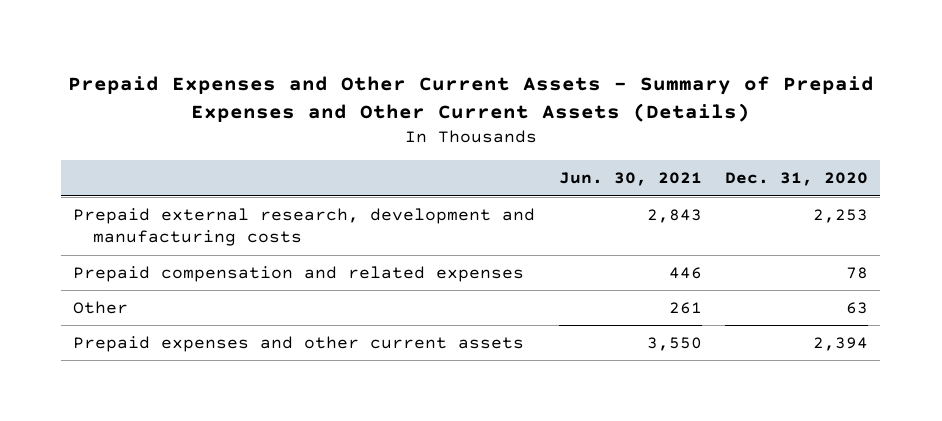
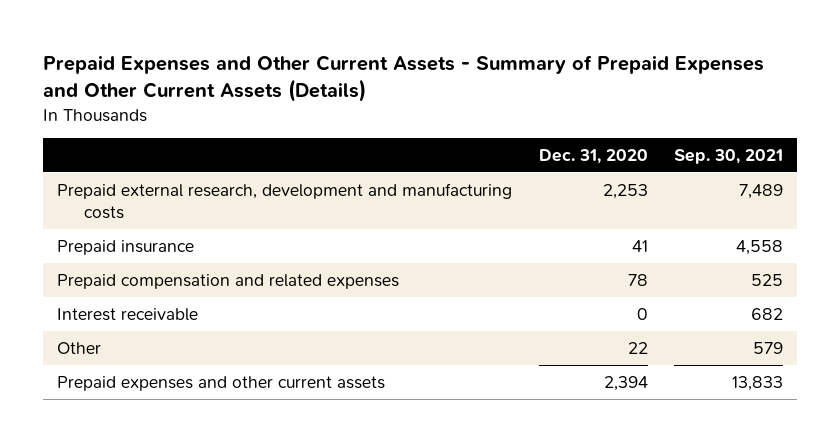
[558,172,702,187] Jun. 30, 2021 -> none
none -> [674,148,784,164] Sep. 30, 2021
none -> [56,239,194,255] Prepaid insurance
none -> [56,307,198,321] Interest receivable
[846,302,869,315] 63 -> [627,341,648,354] 22

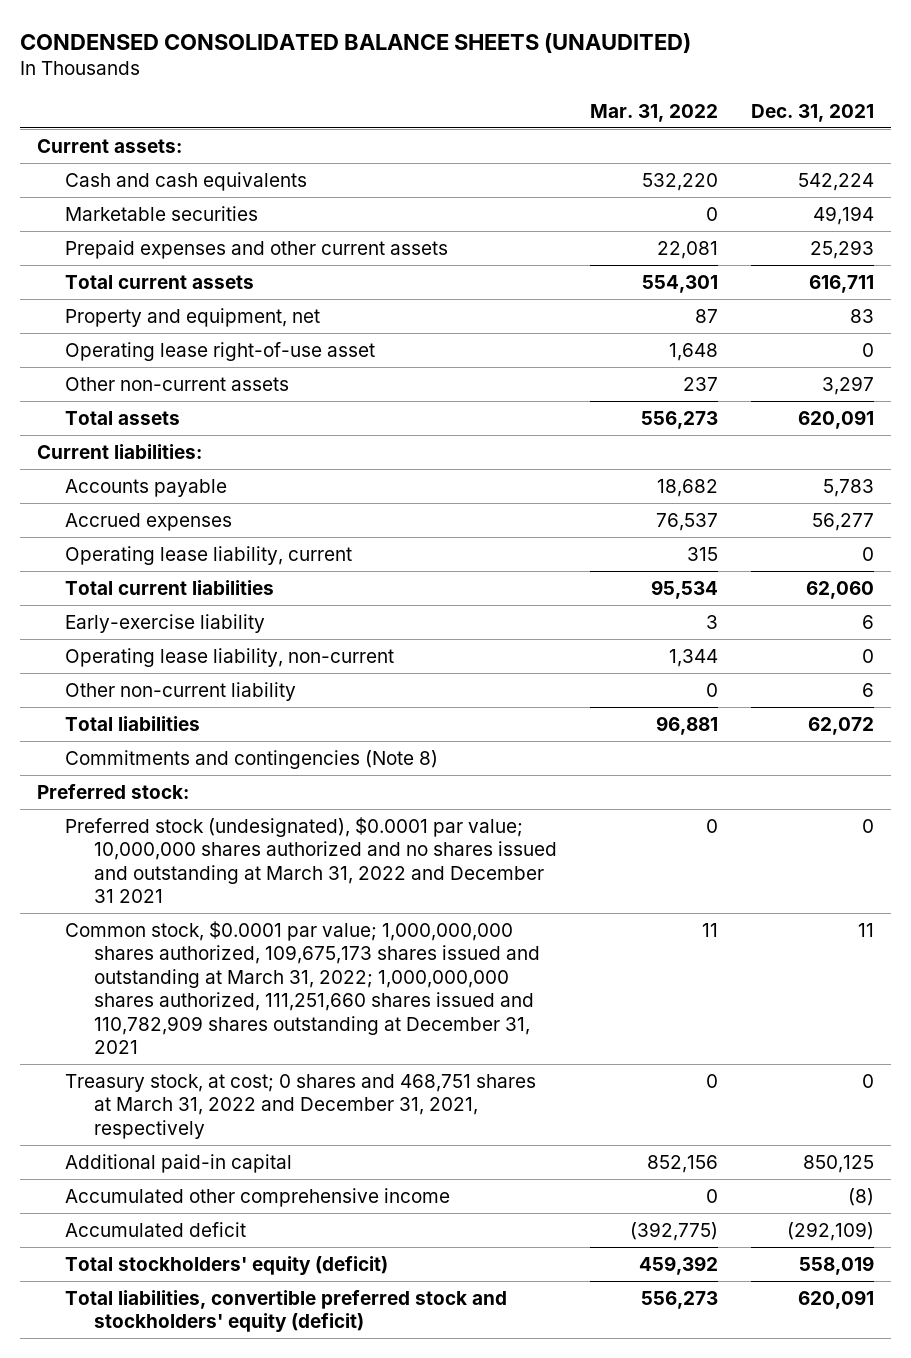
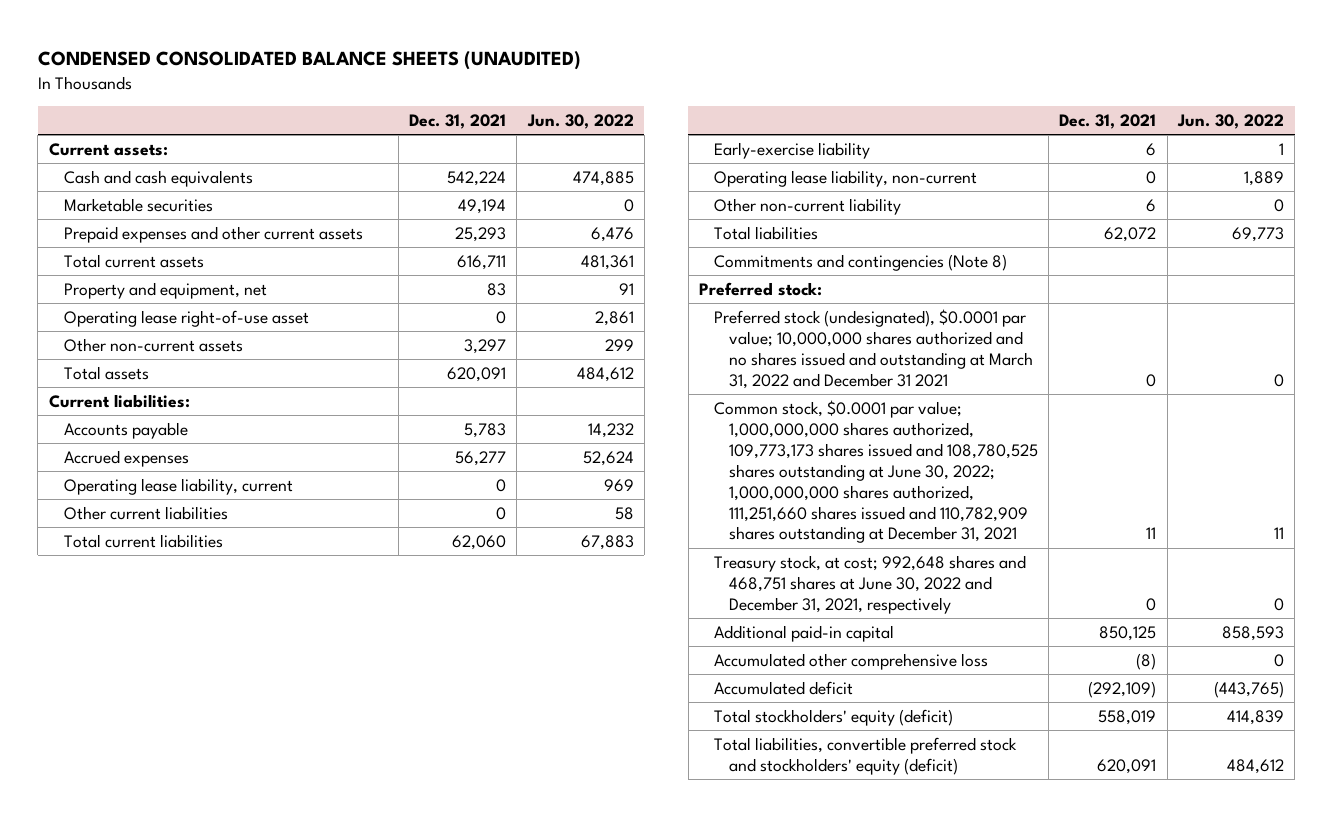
[590,104,719,123] Mar. 31, 2022 -> none
none -> [526,114,634,130] Jun. 30, 2022
none -> [63,505,228,520] Other current liabilities
[65,920,540,1055] Common stock, $0.0001 par value; 1,000,000,000 shares authorized, 109,675,173 shares issued and outstanding at March 31, 2022; 1,000,000,000 shares authorized, 111,251,660 shares issued and 110,782,909 shares outstanding at December 31, 2021 -> [713,399,1039,544] Common stock, $0.0001 par value; 1,000,000,000 shares authorized, 109,773,173 shares issued and 108,780,525 shares outstanding at June 30, 2022; 1,000,000,000 shares authorized, 111,251,660 shares issued and 110,782,909 shares outstanding at December 31, 2021
[65,1073,537,1139] Treasury stock, at cost; 0 shares and 468,751 shares at March 31, 2022 and December 31, 2021, respectively -> [713,554,1026,614] Treasury stock, at cost; 992,648 shares and 468,751 shares at June 30, 2022 and December 31, 2021, respectively
[65,1187,451,1207] Accumulated other comprehensive income -> [713,652,988,670] Accumulated other comprehensive loss

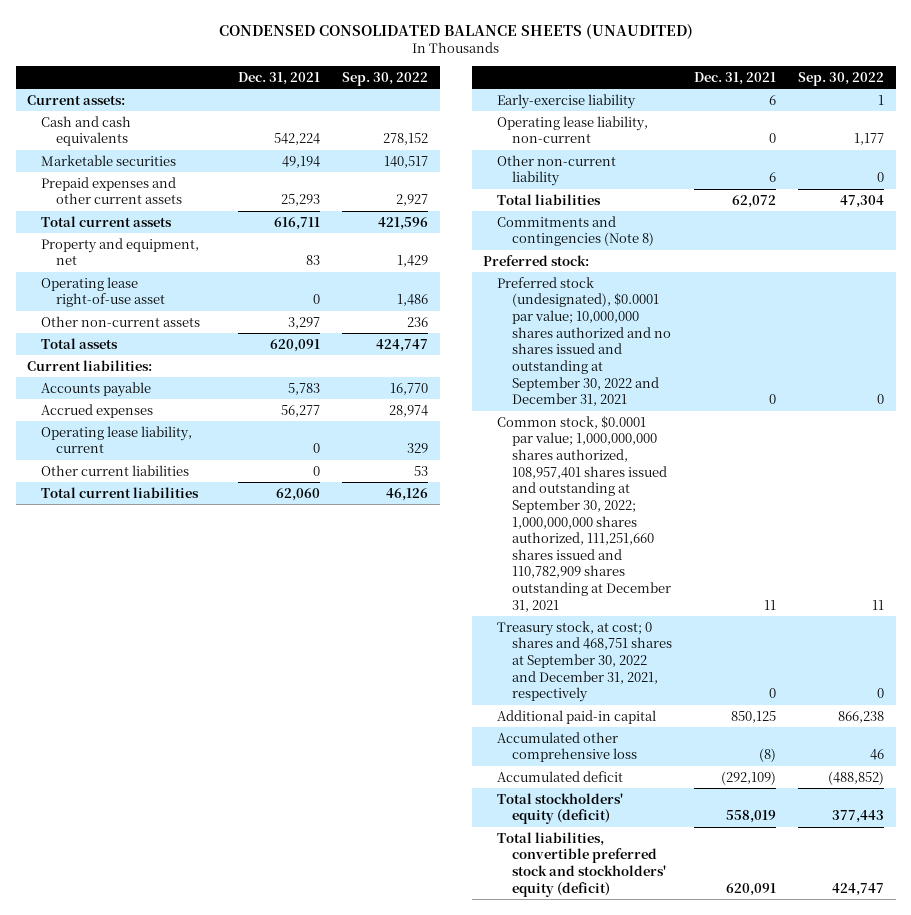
[526,114,634,130] Jun. 30, 2022 -> none
none -> [342,71,429,86] Sep. 30, 2022
[713,308,1034,389] Preferred stock (undesignated), $0.0001 par value; 10,000,000 shares authorized and no shares issued and outstanding at March 31, 2022 and December 31 2021 -> [497,276,671,407] Preferred stock (undesignated), $0.0001 par value; 10,000,000 shares authorized and no shares issued and outstanding at September 30, 2022 and December 31, 2021
[713,399,1039,544] Common stock, $0.0001 par value; 1,000,000,000 shares authorized, 109,773,173 shares issued and 108,780,525 shares outstanding at June 30, 2022; 1,000,000,000 shares authorized, 111,251,660 shares issued and 110,782,909 shares outstanding at December 31, 2021 -> [497,415,671,612] Common stock, $0.0001 par value; 1,000,000,000 shares authorized, 108,957,401 shares issued and outstanding at September 30, 2022; 1,000,000,000 shares authorized, 111,251,660 shares issued and 110,782,909 shares outstanding at December 31, 2021
[713,554,1026,614] Treasury stock, at cost; 992,648 shares and 468,751 shares at June 30, 2022 and December 31, 2021, respectively -> [497,620,672,703] Treasury stock, at cost; 0 shares and 468,751 shares at September 30, 2022 and December 31, 2021, respectively

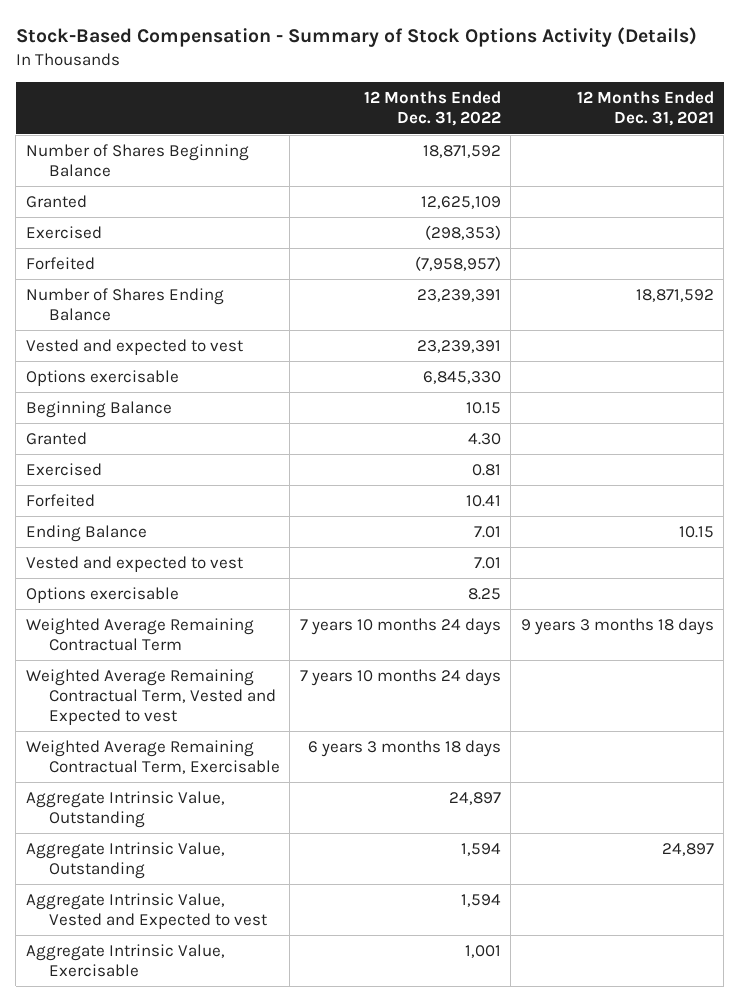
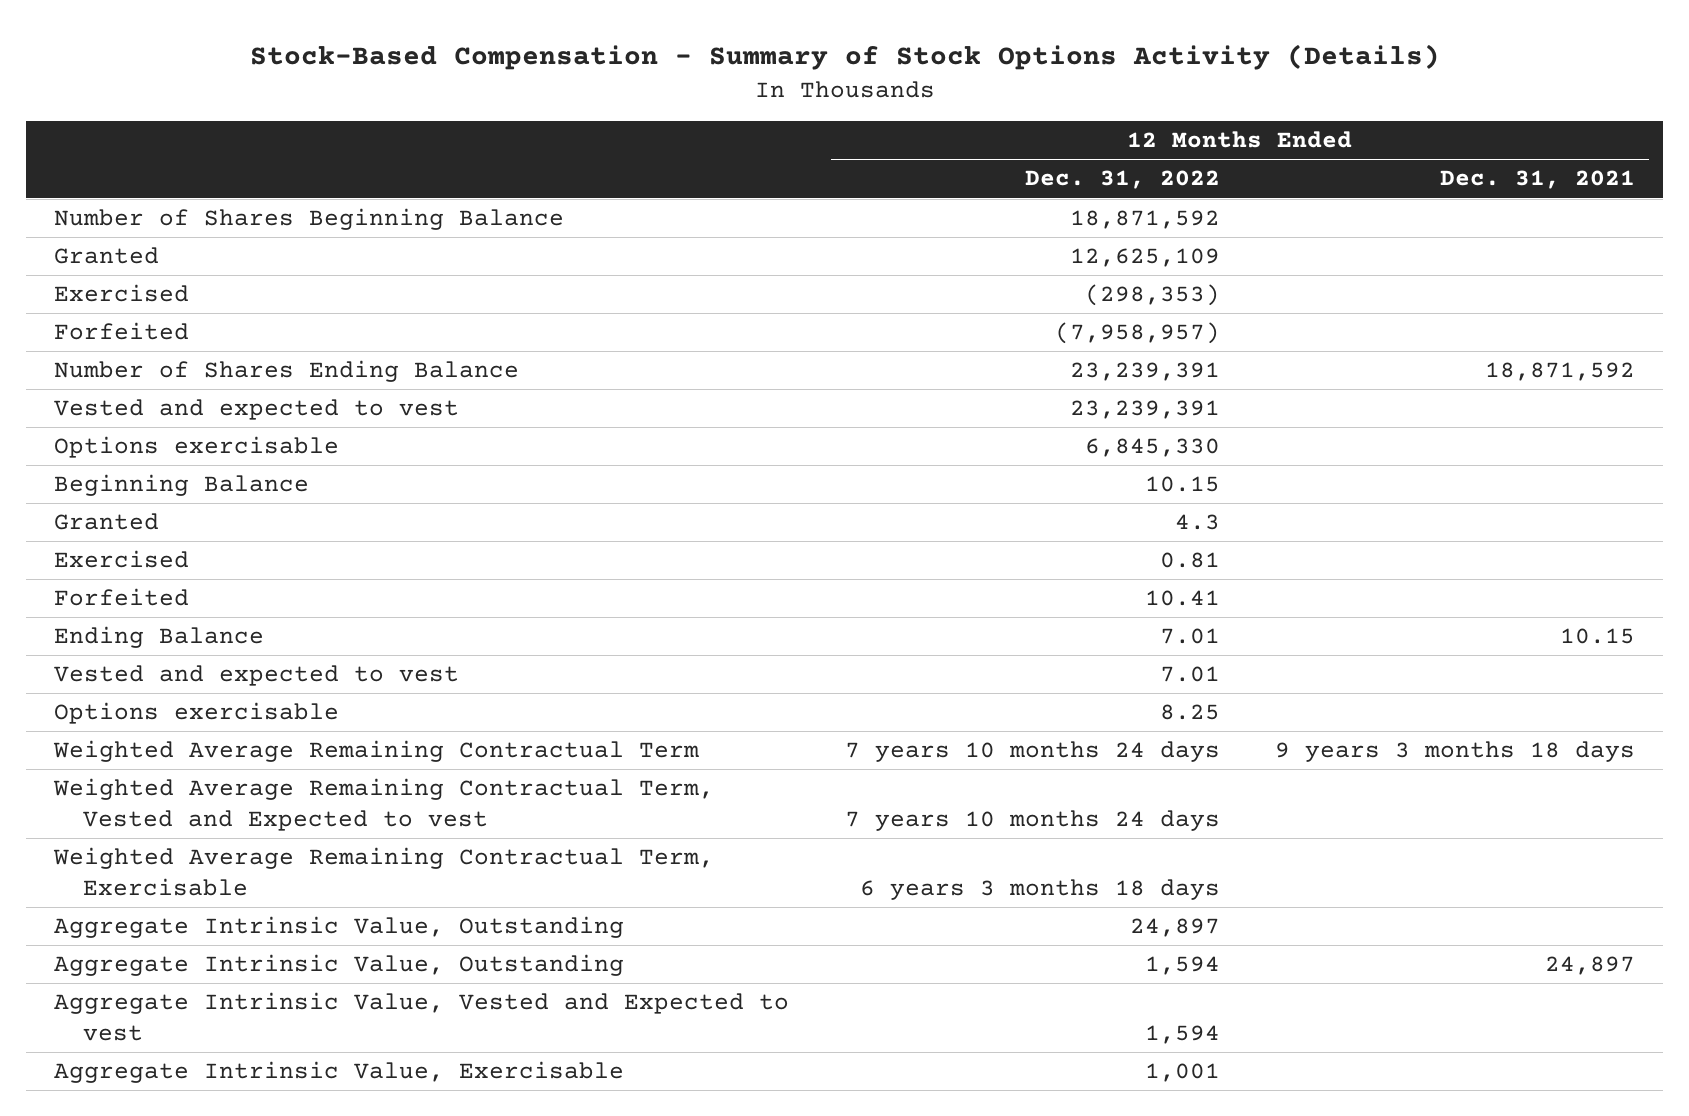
[467,432,501,445] 4.30 -> [1174,514,1220,531] 4.3

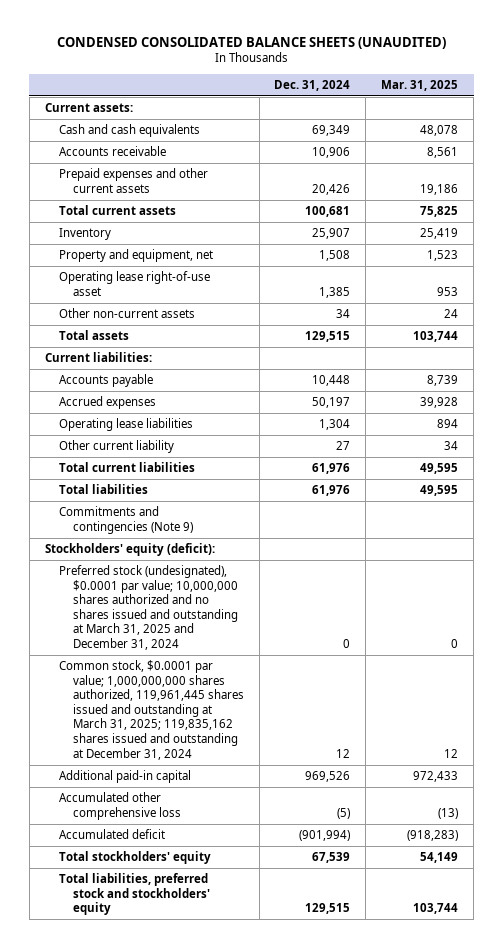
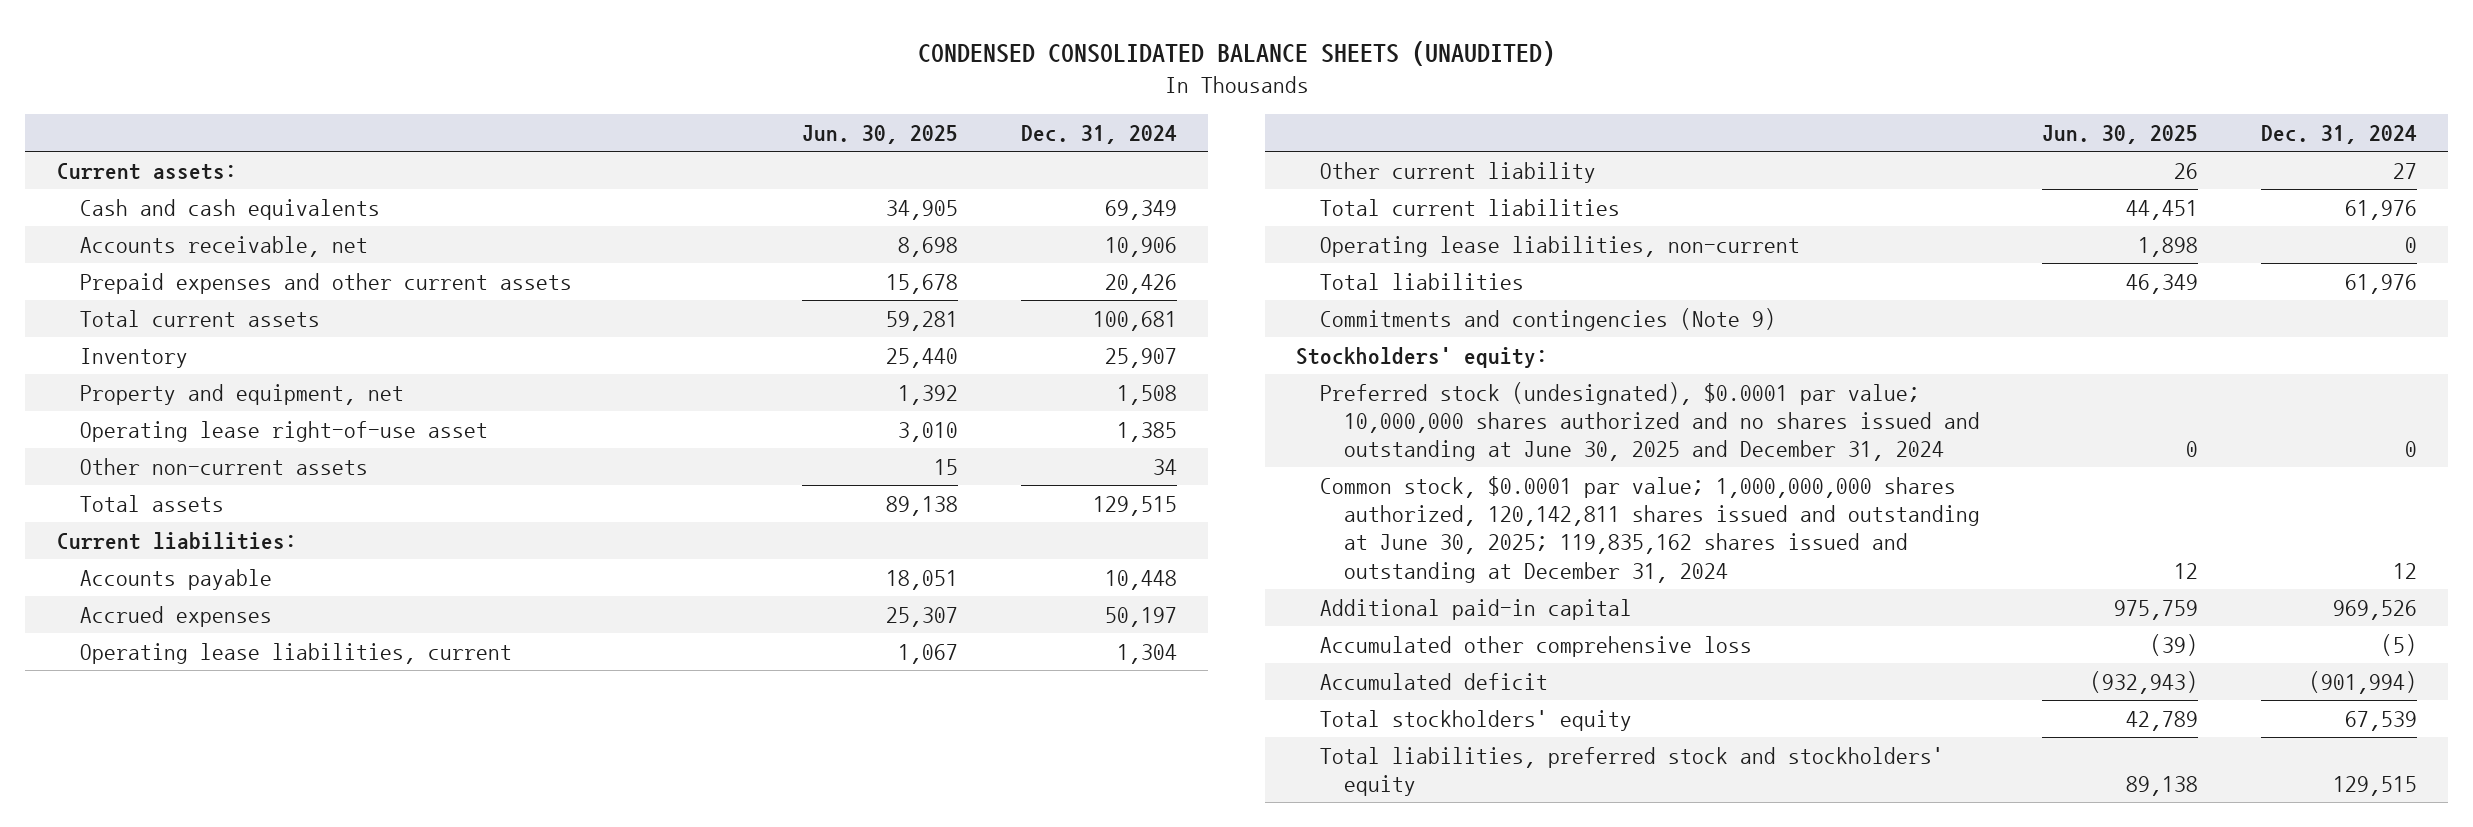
[381,79,459,91] Mar. 31, 2025 -> none
none -> [802,125,959,145] Jun. 30, 2025
[58,146,166,157] Accounts receivable -> [80,235,369,257] Accounts receivable, net
[58,418,193,432] Operating lease liabilities -> [80,642,513,664] Operating lease liabilities, current
none -> [1320,235,1801,257] Operating lease liabilities, non-current
[44,543,215,557] Stockholders' equity (deficit): -> [1296,346,1549,368] Stockholders' equity:
[58,565,238,651] Preferred stock (undesignated), $0.0001 par value; 10,000,000 shares authorized and no shares issued and outstanding at March 31, 2025 and December 31, 2024 -> [1320,381,1980,462] Preferred stock (undesignated), $0.0001 par value; 10,000,000 shares authorized and no shares issued and outstanding at June 30, 2025 and December 31, 2024
[58,660,244,760] Common stock, $0.0001 par value; 1,000,000,000 shares authorized, 119,961,445 shares issued and outstanding at March 31, 2025; 119,835,162 shares issued and outstanding at December 31, 2024 -> [1320,475,1980,583] Common stock, $0.0001 par value; 1,000,000,000 shares authorized, 120,142,811 shares issued and outstanding at June 30, 2025; 119,835,162 shares issued and outstanding at December 31, 2024

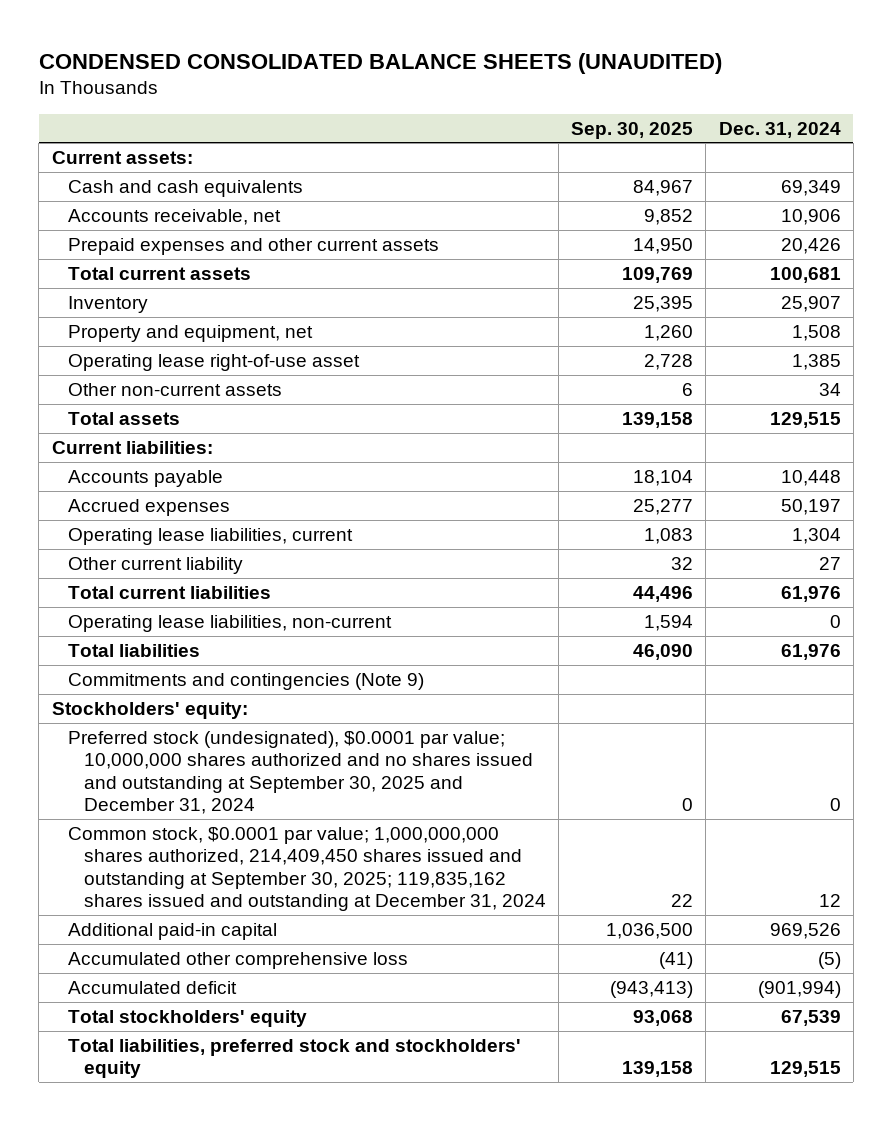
[802,125,959,145] Jun. 30, 2025 -> none
none -> [571,121,694,139] Sep. 30, 2025
[1320,381,1980,462] Preferred stock (undesignated), $0.0001 par value; 10,000,000 shares authorized and no shares issued and outstanding at June 30, 2025 and December 31, 2024 -> [67,731,534,815] Preferred stock (undesignated), $0.0001 par value; 10,000,000 shares authorized and no shares issued and outstanding at September 30, 2025 and December 31, 2024
[1320,475,1980,583] Common stock, $0.0001 par value; 1,000,000,000 shares authorized, 120,142,811 shares issued and outstanding at June 30, 2025; 119,835,162 shares issued and outstanding at December 31, 2024 -> [67,827,547,912] Common stock, $0.0001 par value; 1,000,000,000 shares authorized, 214,409,450 shares issued and outstanding at September 30, 2025; 119,835,162 shares issued and outstanding at December 31, 2024

